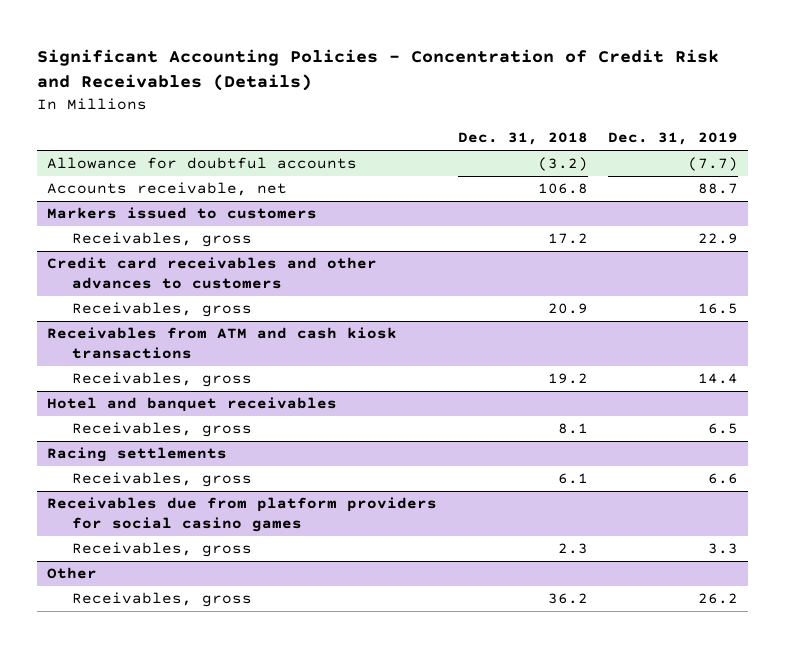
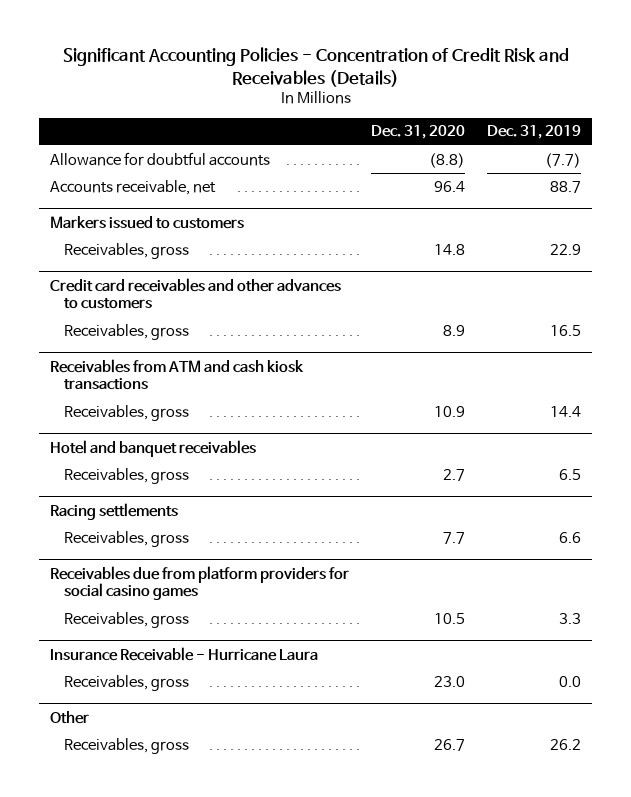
[457,132,588,146] Dec. 31, 2018 -> none
none -> [371,125,466,140] Dec. 31, 2020
none -> [50,646,319,661] Insurance Receivable - Hurricane Laura
none -> [63,674,189,691] Receivables, gross

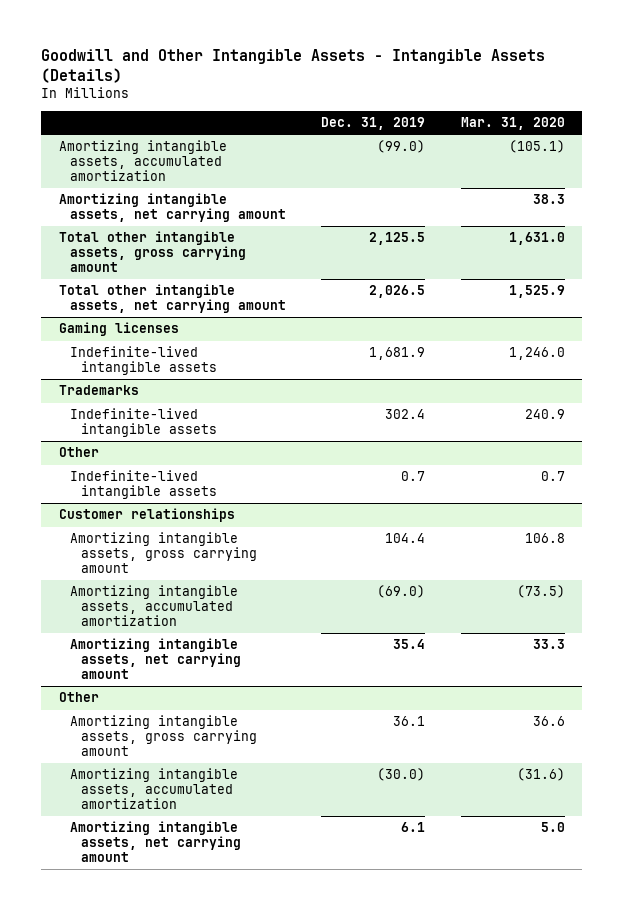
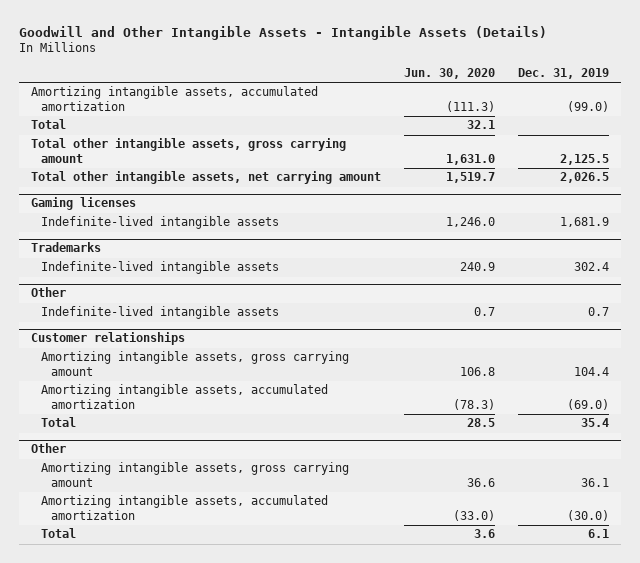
[460,117,565,131] Mar. 31, 2020 -> none
none -> [404,67,496,79] Jun. 30, 2020
[59,193,286,223] Amortizing intangible assets, net carrying amount -> [30,119,66,130] Total
[69,638,241,680] Amortizing intangible assets, net carrying amount -> [41,417,77,428] Total
[69,821,241,863] Amortizing intangible assets, net carrying amount -> [41,528,77,539] Total

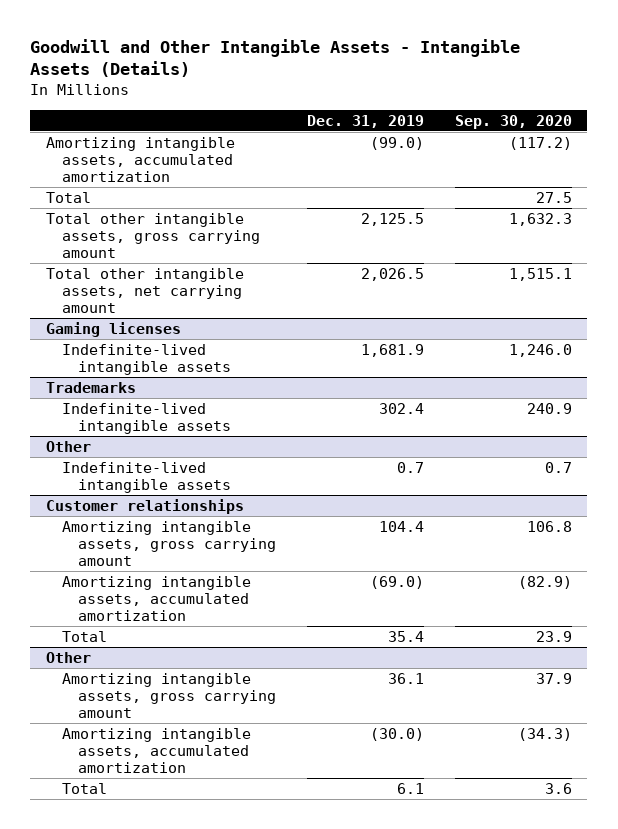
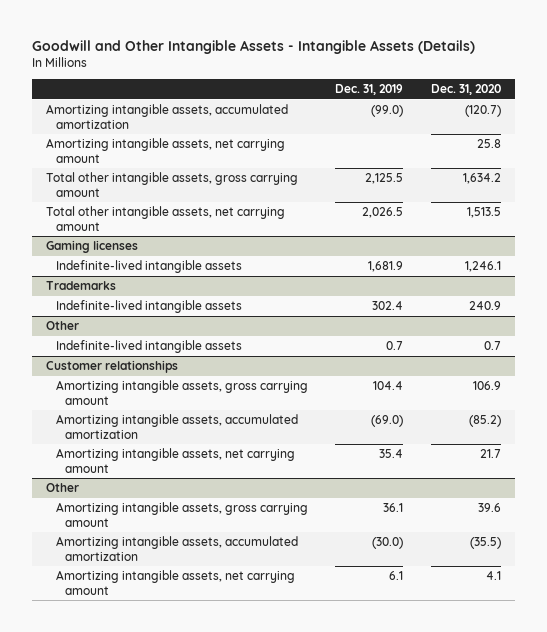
[454,114,572,129] Sep. 30, 2020 -> none
none -> [430,84,501,96] Dec. 31, 2020
[45,191,91,203] Total -> [45,138,285,163] Amortizing intangible assets, net carrying amount
[61,630,107,642] Total -> [55,448,295,473] Amortizing intangible assets, net carrying amount
[61,782,107,794] Total -> [55,570,295,595] Amortizing intangible assets, net carrying amount

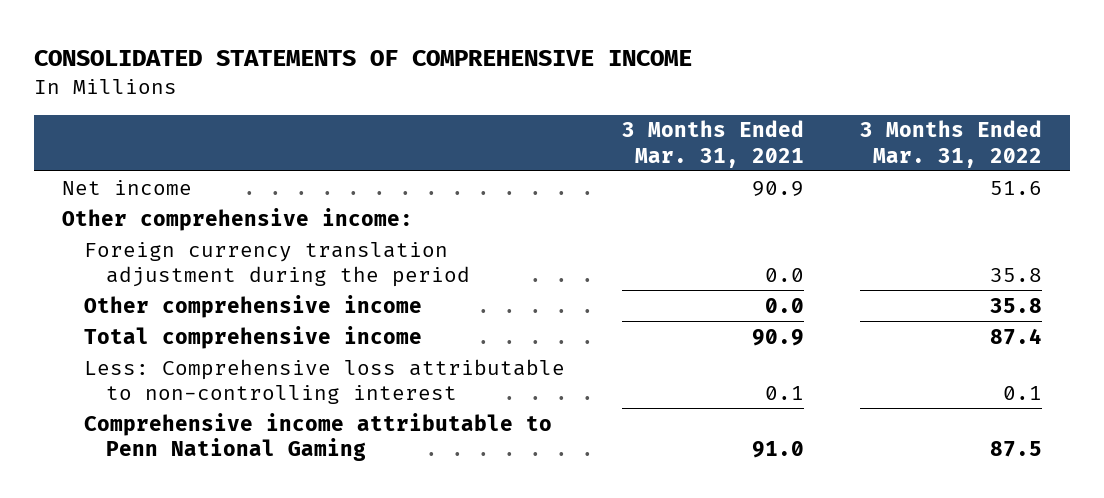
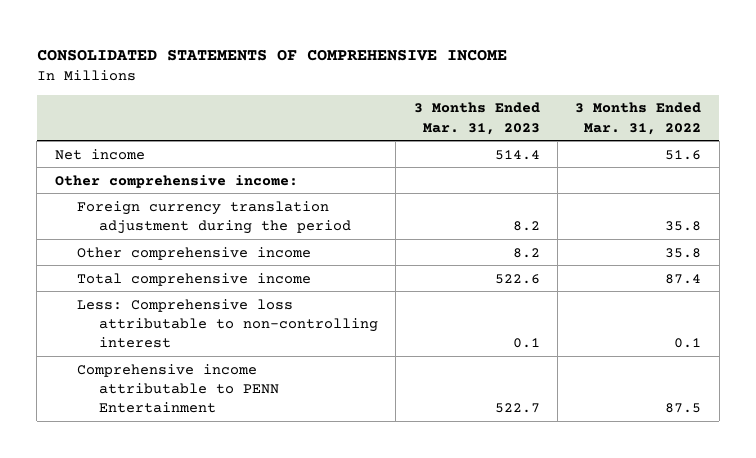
[621,120,804,168] 3 Months Ended Mar. 31, 2021 -> none
none -> [413,102,540,135] 3 Months Ended Mar. 31, 2023
[84,412,553,461] Comprehensive income attributable to Penn National Gaming -> [76,363,279,413] Comprehensive income attributable to PENN Entertainment

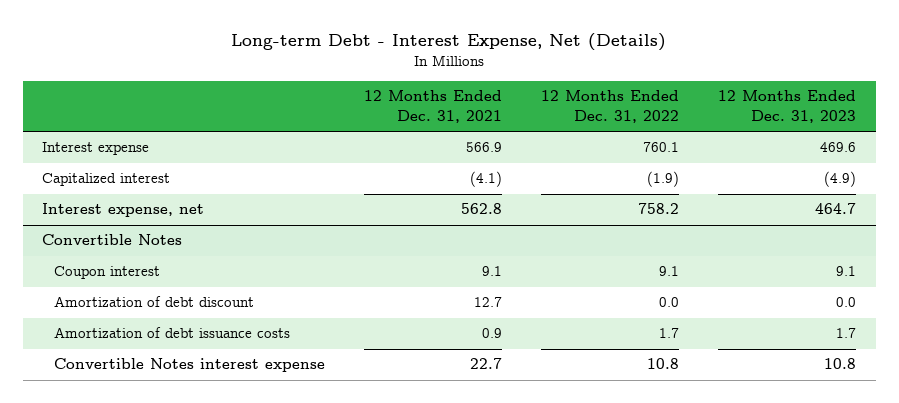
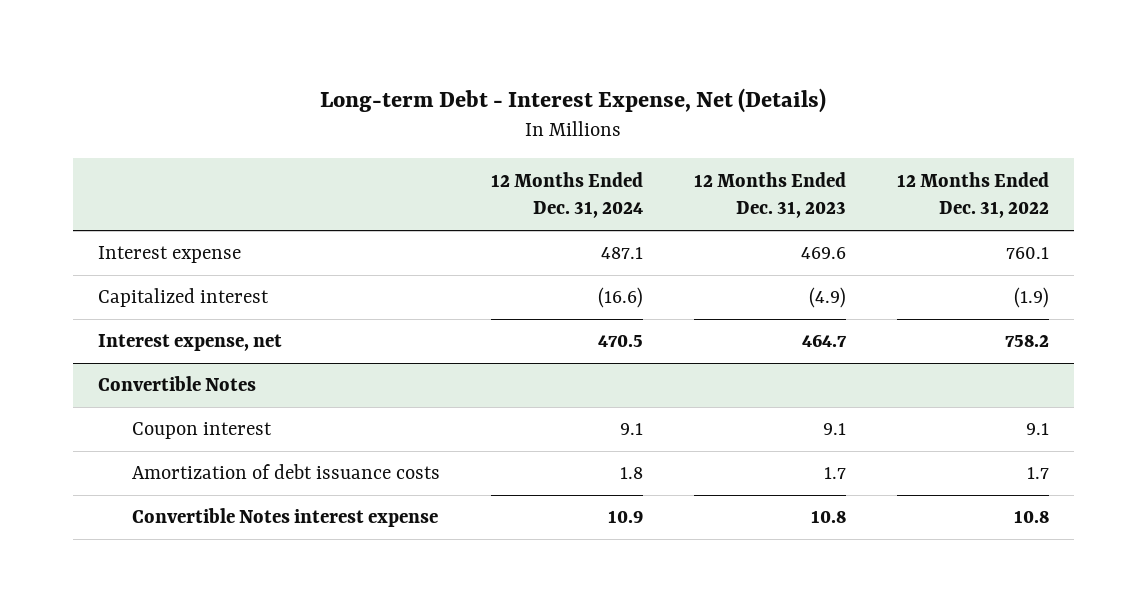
[364,90,503,123] 12 Months Ended Dec. 31, 2021 -> none
none -> [491,171,644,219] 12 Months Ended Dec. 31, 2024
[54,296,255,308] Amortization of debt discount -> none

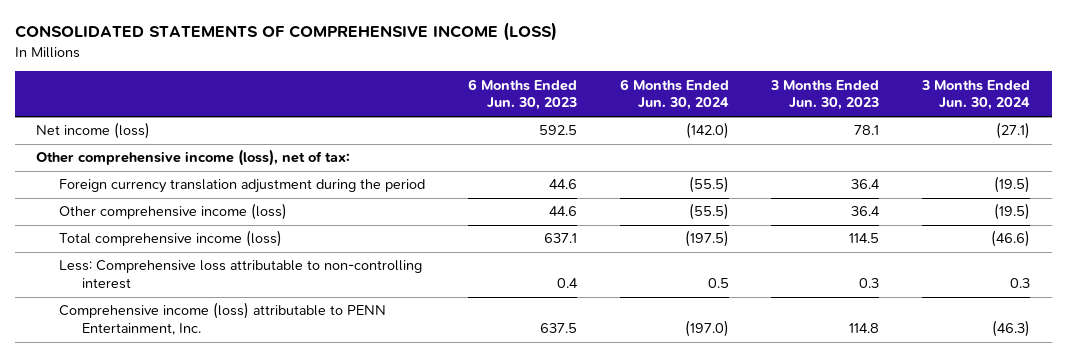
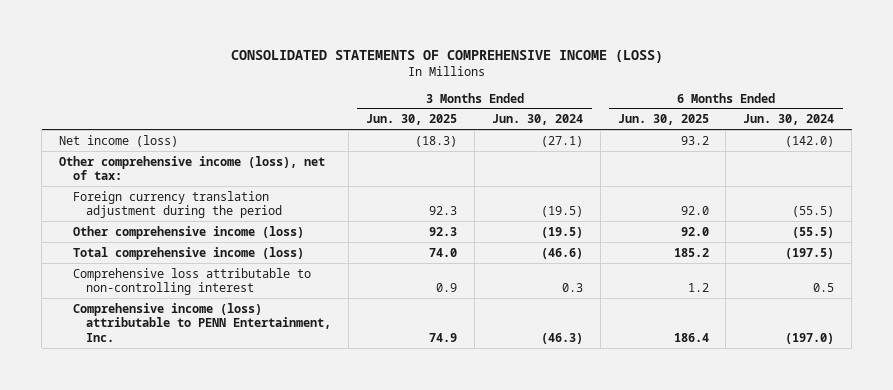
[467,78,577,111] 6 Months Ended Jun. 30, 2023 -> none
[770,79,880,111] 3 Months Ended Jun. 30, 2023 -> none
none -> [366,114,458,126] Jun. 30, 2025
none -> [617,114,709,126] Jun. 30, 2025
[59,260,423,290] Less: Comprehensive loss attributable to non-controlling interest -> [72,267,311,296] Comprehensive loss attributable to non-controlling interest

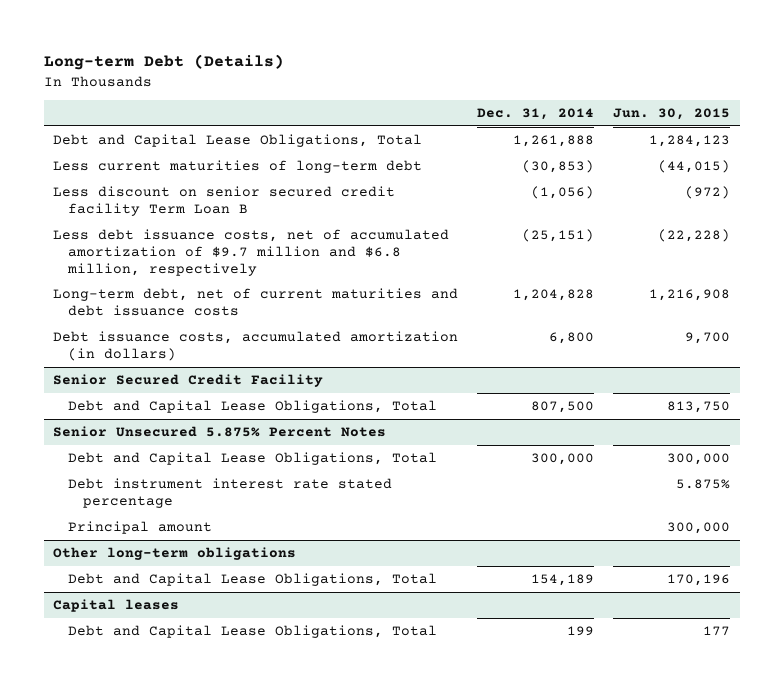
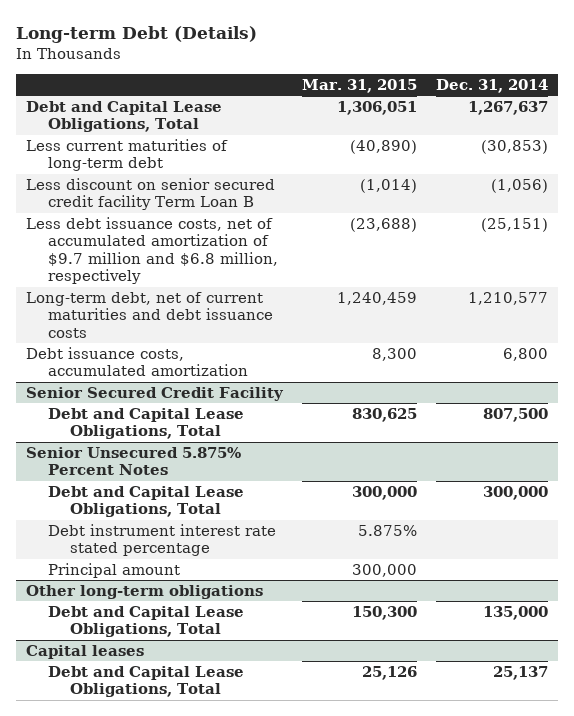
[613,108,731,121] Jun. 30, 2015 -> none
none -> [302,79,418,94] Mar. 31, 2015
[513,135,595,148] 1,261,888 -> [468,100,549,115] 1,267,637
[513,289,595,302] 1,204,828 -> [468,291,549,305] 1,210,577
[53,331,459,361] Debt issuance costs, accumulated amortization (in dollars) -> [26,346,249,377] Debt issuance costs, accumulated amortization
[531,574,595,587] 154,189 -> [483,605,549,620] 135,000
[567,626,595,637] 199 -> [493,665,549,680] 25,137

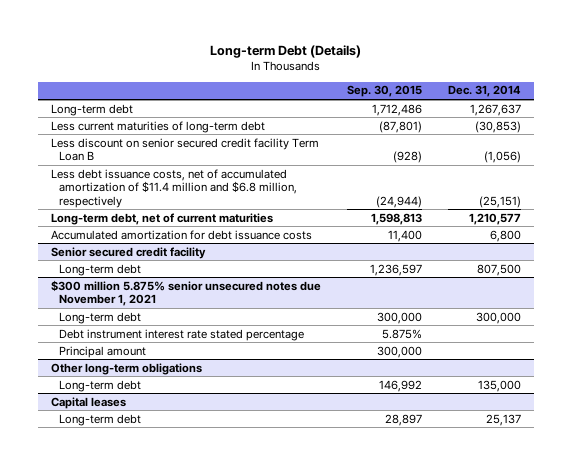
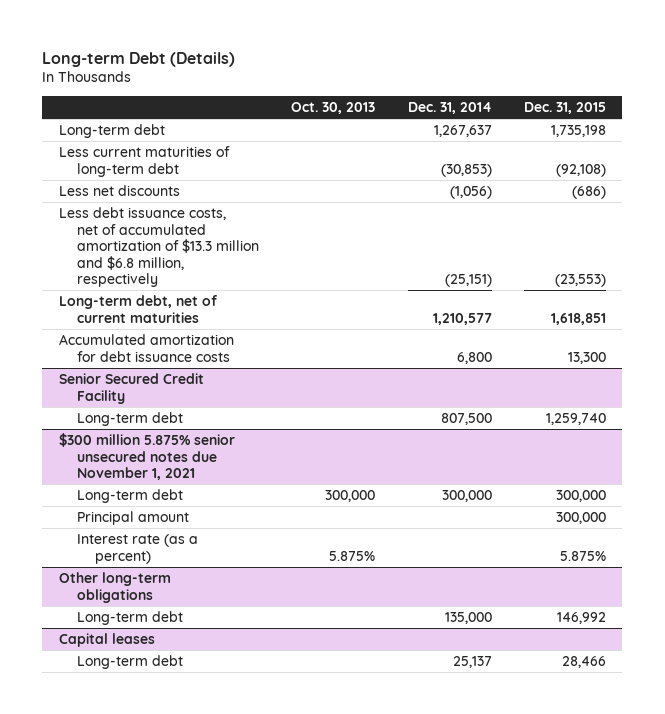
[346,85,422,98] Sep. 30, 2015 -> none
none -> [291,102,376,115] Oct. 30, 2013
none -> [523,102,606,115] Dec. 31, 2015
[50,137,319,162] Less discount on senior secured credit facility Term Loan B -> [58,185,180,197] Less net discounts
[50,168,297,208] Less debt issuance costs, net of accumulated amortization of $11.4 million and $6.8 million, respectively -> [58,207,259,288] Less debt issuance costs, net of accumulated amortization of $13.3 million and $6.8 million, respectively
[50,246,206,259] Senior secured credit facility -> [58,373,204,404] Senior Secured Credit Facility
[58,328,304,341] Debt instrument interest rate stated percentage -> none
none -> [76,534,198,564] Interest rate (as a percent)

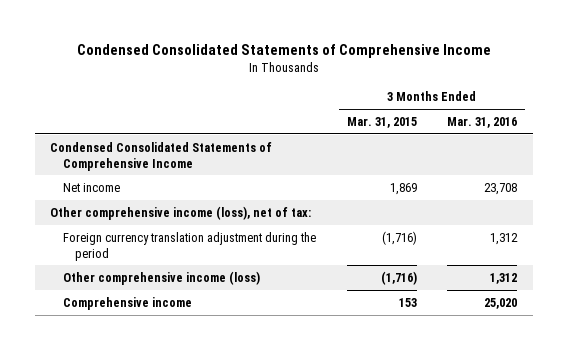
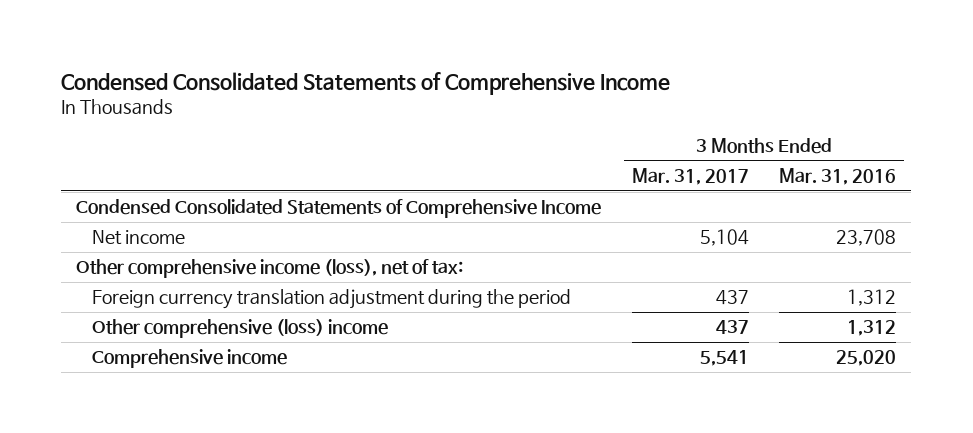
[346,116,417,128] Mar. 31, 2015 -> none
none -> [631,168,749,186] Mar. 31, 2017
[62,270,260,285] Other comprehensive income (loss) -> [91,319,388,339] Other comprehensive (loss) income

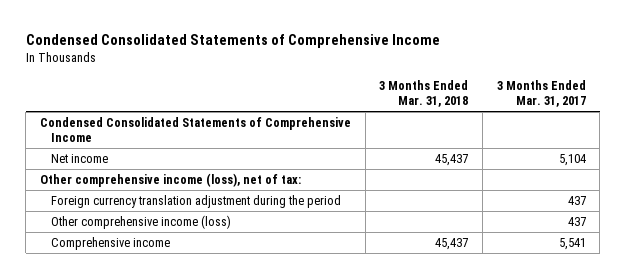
[779,168,897,186] Mar. 31, 2016 -> none
none -> [379,79,469,108] 3 Months Ended Mar. 31, 2018
[91,319,388,339] Other comprehensive (loss) income -> [50,214,231,229] Other comprehensive income (loss)

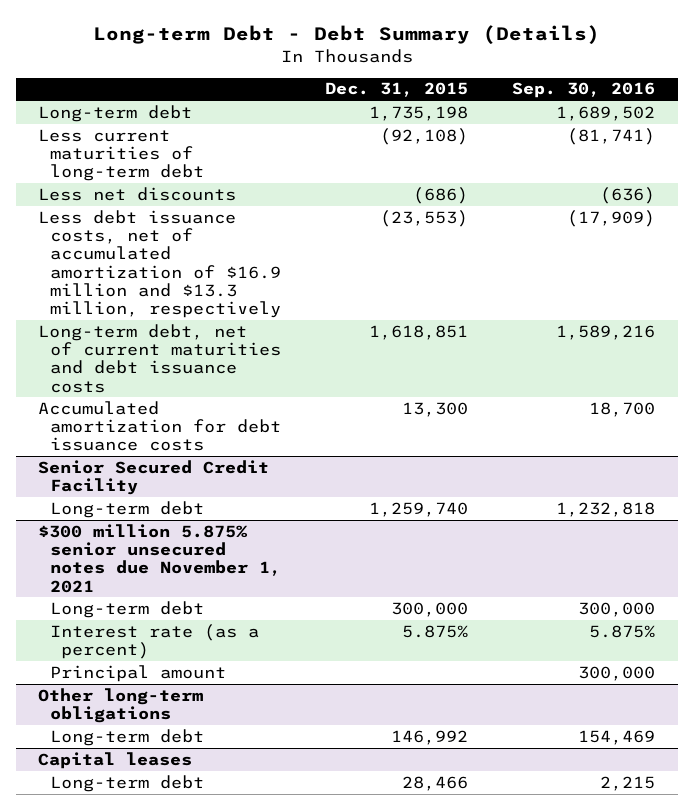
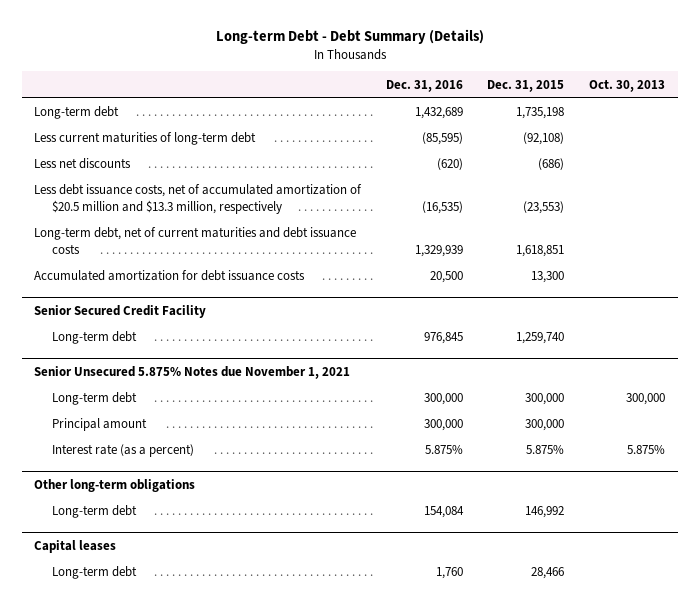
[512,82,656,99] Sep. 30, 2016 -> none
none -> [385,79,463,92] Dec. 31, 2016
none -> [589,79,666,92] Oct. 30, 2013
[38,209,281,319] Less debt issuance costs, net of accumulated amortization of $16.9 million and $13.3 million, respectively -> [33,184,362,214] Less debt issuance costs, net of accumulated amortization of $20.5 million and $13.3 million, respectively
[38,523,281,593] $300 million 5.875% senior unsecured notes due November 1, 2021 -> [33,365,350,379] Senior Unsecured 5.875% Notes due November 1, 2021
none -> [52,418,148,432] Principal amount
[49,664,226,682] Principal amount -> none

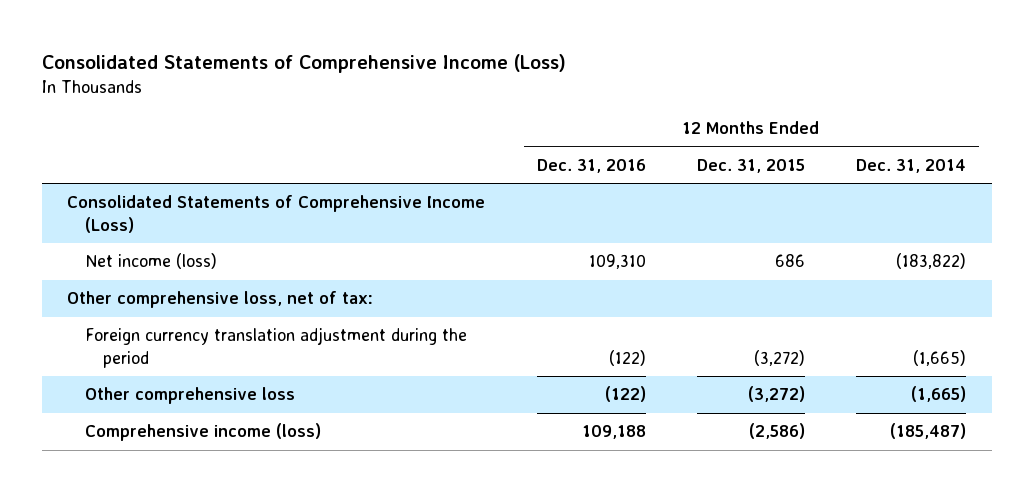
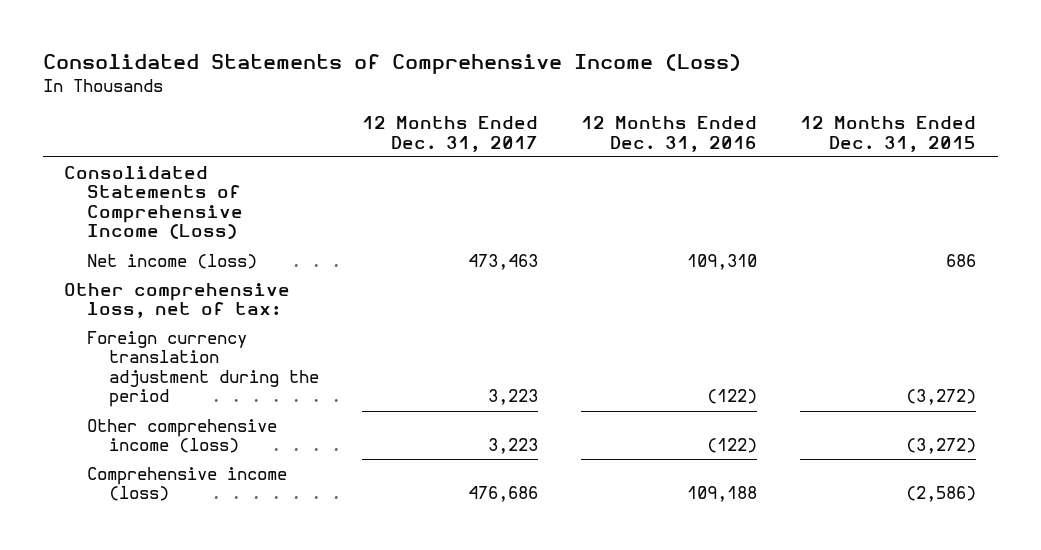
[856,159,967,174] Dec. 31, 2014 -> none
none -> [362,116,539,152] 12 Months Ended Dec. 31, 2017
[84,387,295,405] Other comprehensive loss -> [86,418,277,454] Other comprehensive income (loss)

